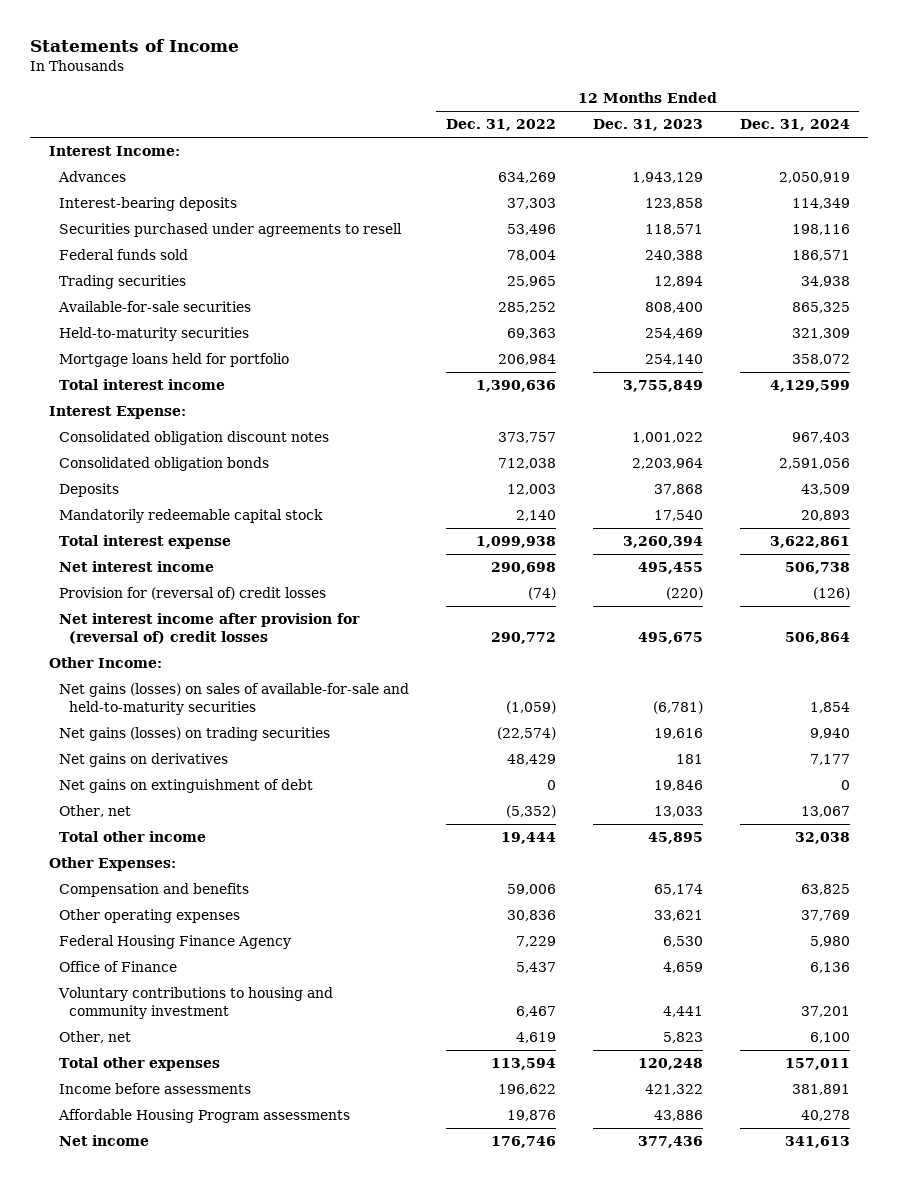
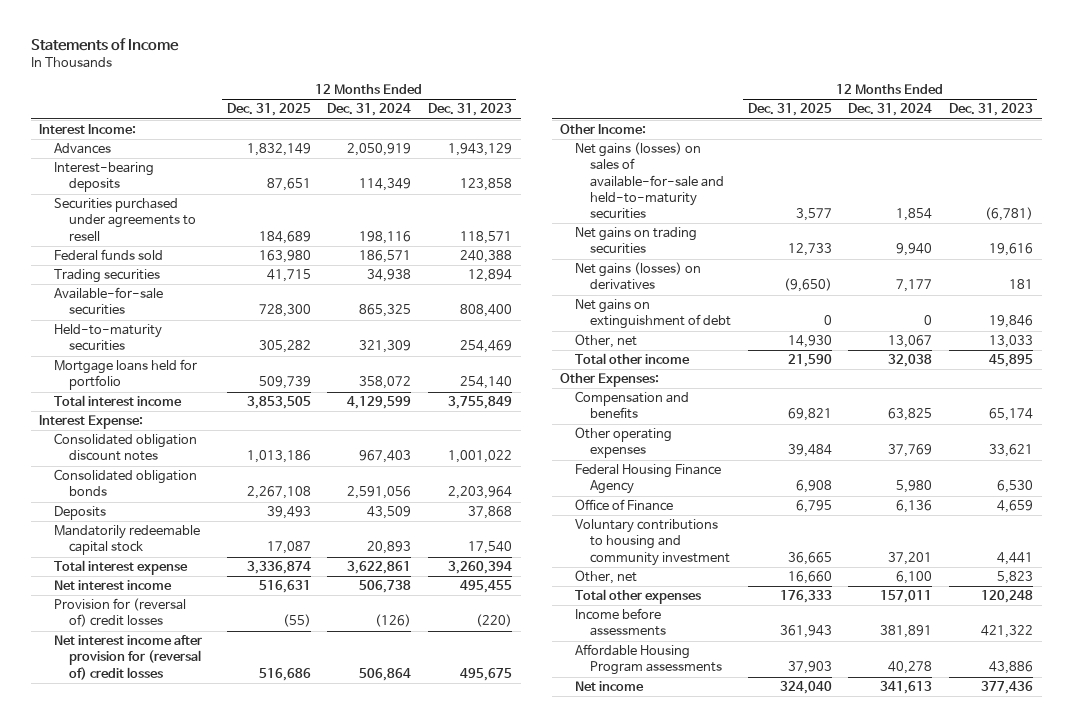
[445,119,556,132] Dec. 31, 2022 -> none
none -> [226,103,311,117] Dec. 31, 2025
[58,727,330,742] Net gains (losses) on trading securities -> [575,227,698,255] Net gains on trading securities
[58,753,228,768] Net gains on derivatives -> [575,262,702,291] Net gains (losses) on derivatives

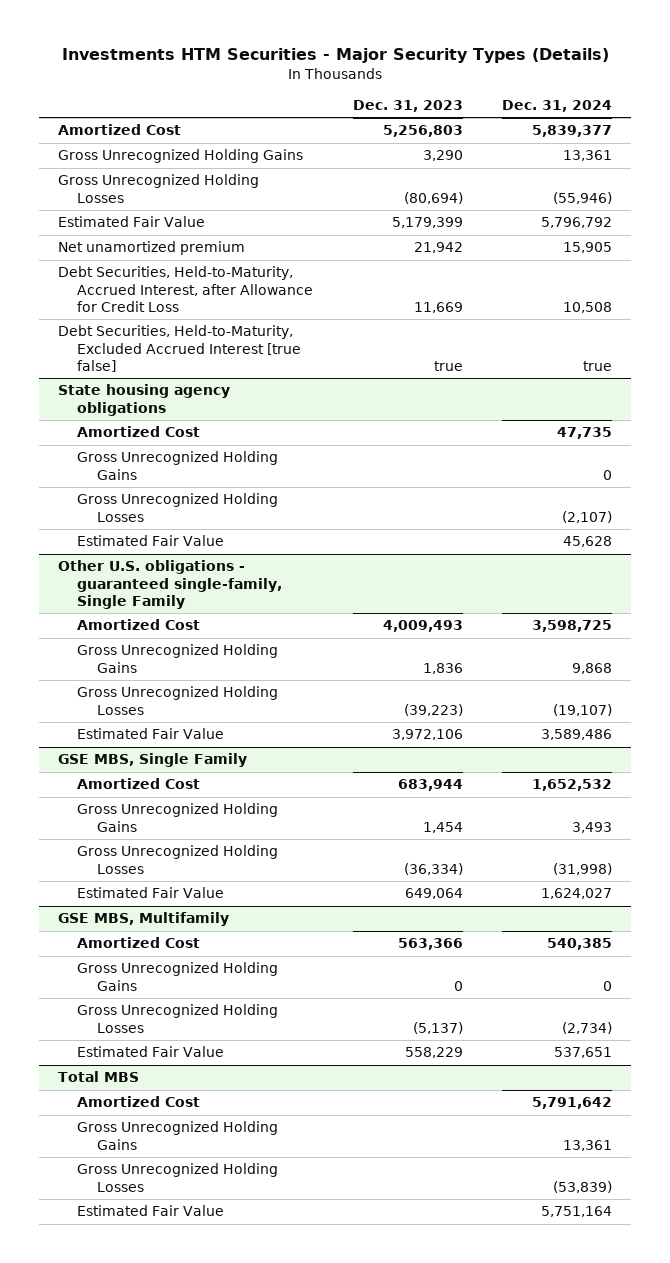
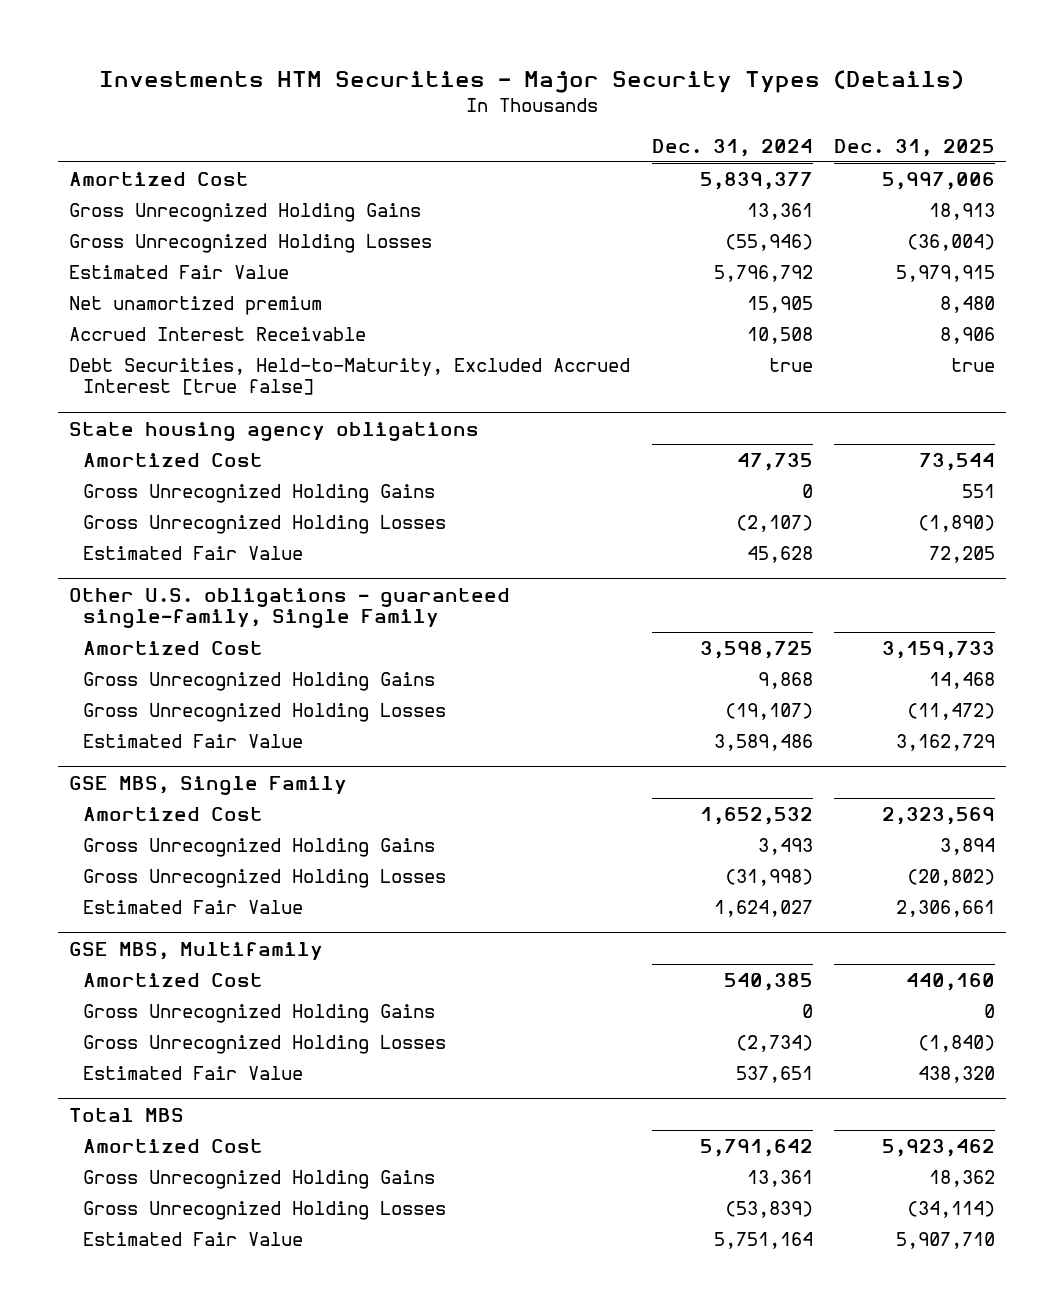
[352,99,463,112] Dec. 31, 2023 -> none
none -> [834,139,996,158] Dec. 31, 2025
[58,266,314,312] Debt Securities, Held-to-Maturity, Accrued Interest, after Allowance for Credit Loss -> [68,326,366,341] Accrued Interest Receivable

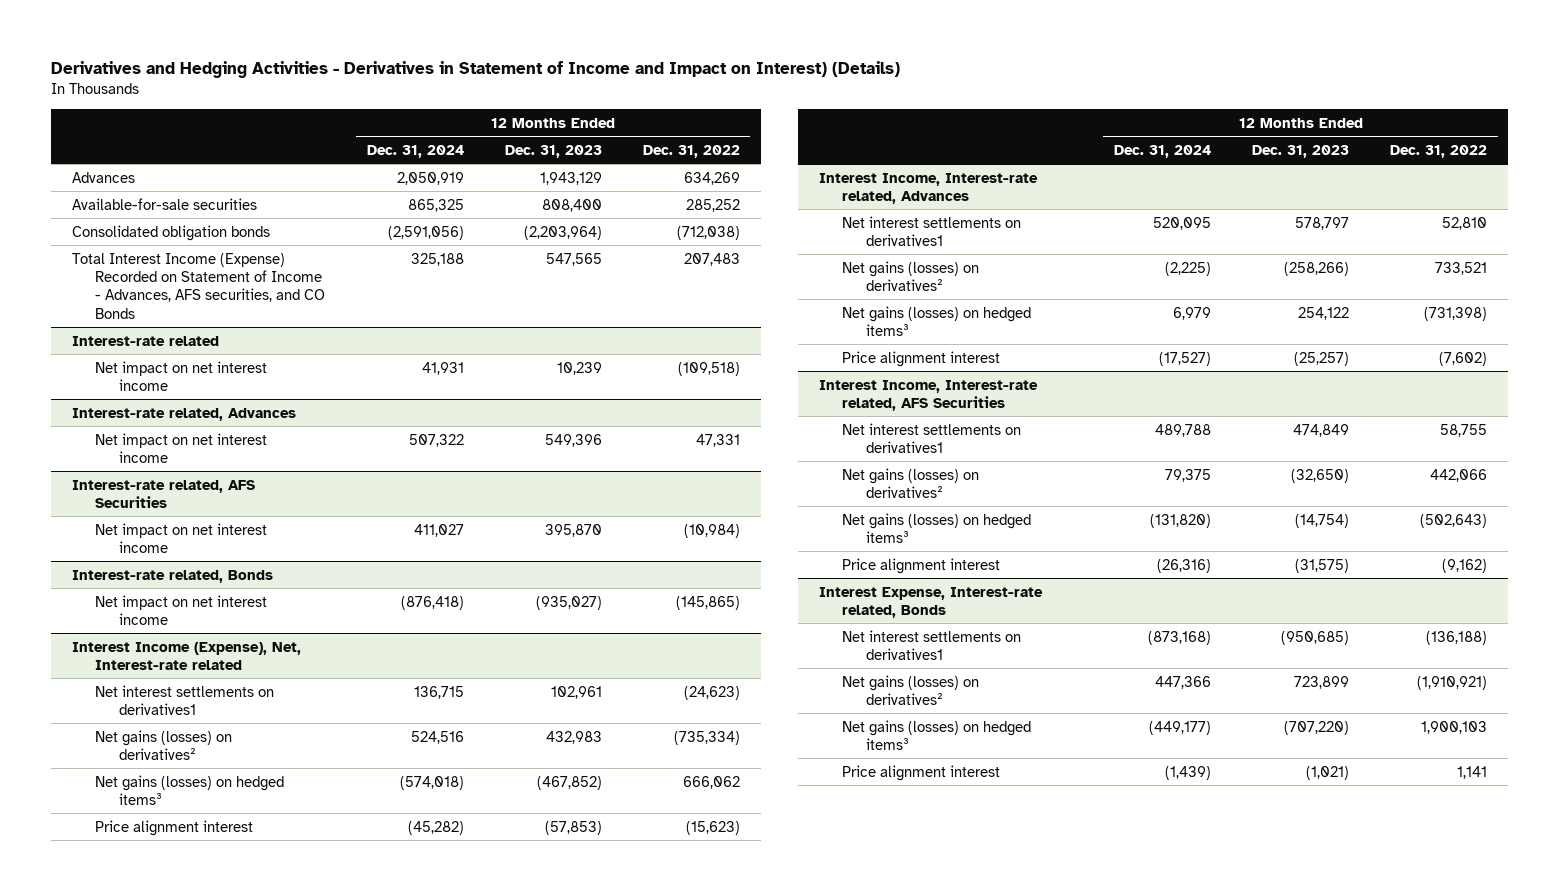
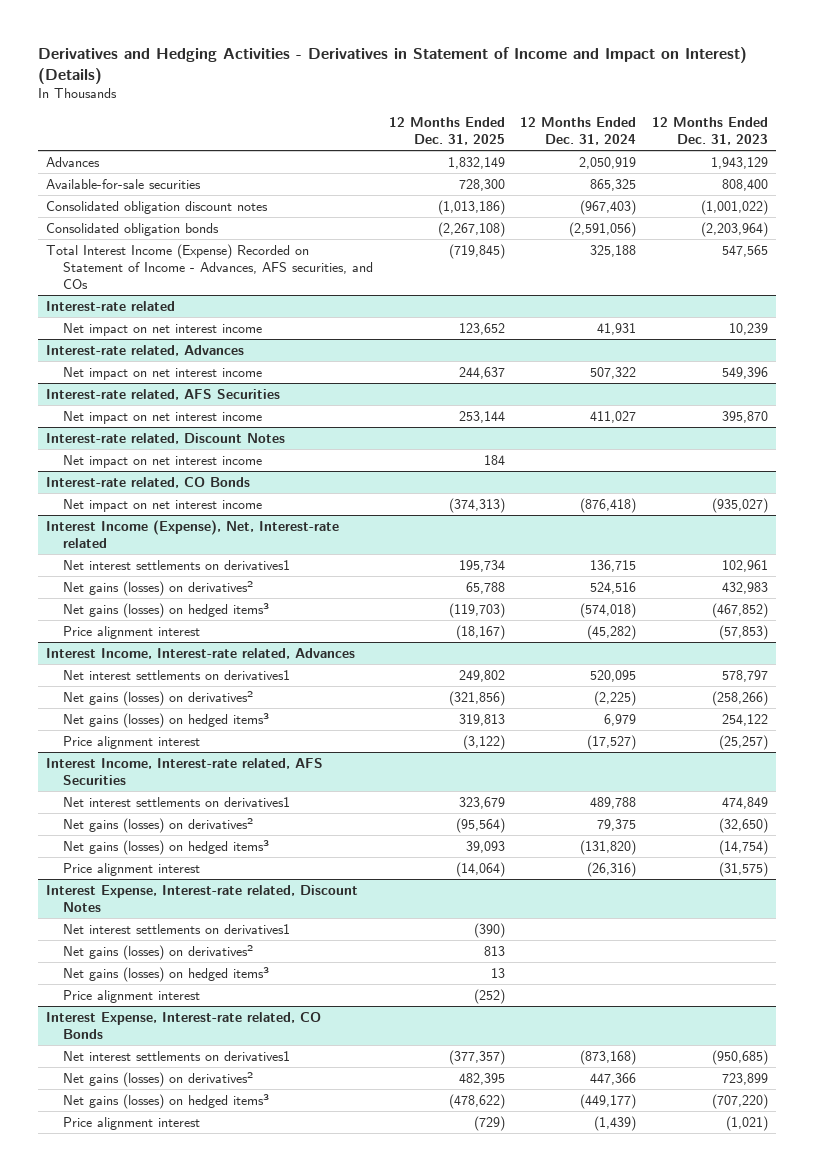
[643,145,741,159] Dec. 31, 2022 -> none
none -> [388,116,505,145] 12 Months Ended Dec. 31, 2025
none -> [46,200,269,214] Consolidated obligation discount notes
[71,252,326,319] Total Interest Income (Expense) Recorded on Statement of Income - Advances, AFS securities, and CO Bonds -> [46,243,374,289] Total Interest Income (Expense) Recorded on Statement of Income - Advances, AFS securities, and COs
none -> [46,432,286,444] Interest-rate related, Discount Notes
none -> [63,454,263,468] Net impact on net interest income
[71,569,273,583] Interest-rate related, Bonds -> [46,476,251,488] Interest-rate related, CO Bonds
none -> [46,884,359,912] Interest Expense, Interest-rate related, Discount Notes
none -> [63,923,291,934] Net interest settlements on derivatives1
none -> [63,944,254,960] Net gains (losses) on derivatives²
none -> [63,966,270,982] Net gains (losses) on hedged items³
none -> [63,989,201,1003] Price alignment interest
[818,586,1043,618] Interest Expense, Interest-rate related, Bonds -> [46,1011,322,1039] Interest Expense, Interest-rate related, CO Bonds

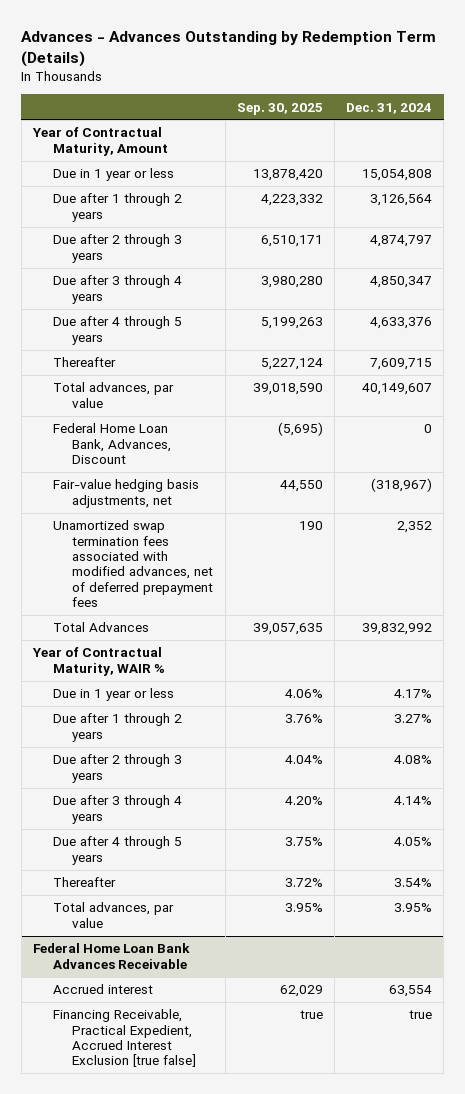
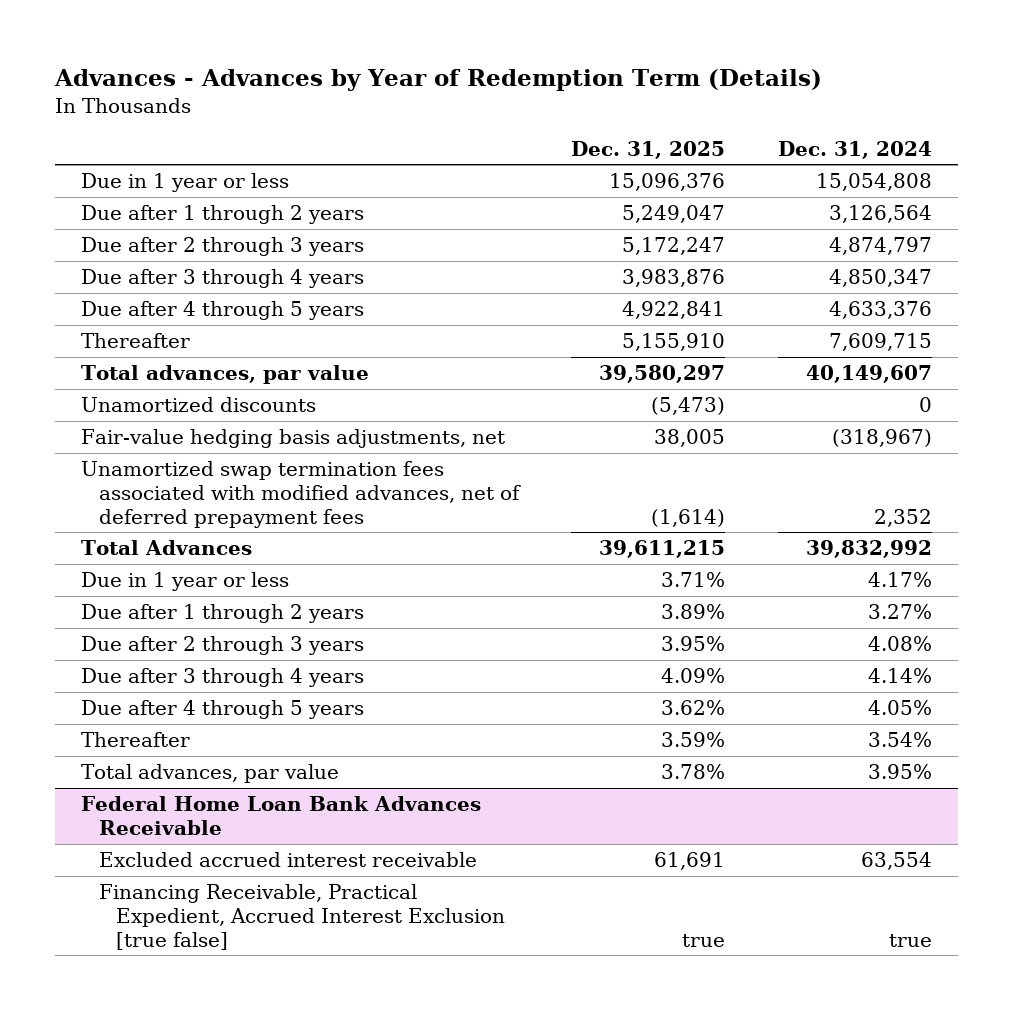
[21,31,437,67] Advances - Advances Outstanding by Redemption Term (Details) -> [54,68,823,91] Advances - Advances by Year of Redemption Term (Details)
[236,102,323,115] Sep. 30, 2025 -> none
none -> [571,140,726,159] Dec. 31, 2025
[32,127,168,156] Year of Contractual Maturity, Amount -> none
[52,423,172,465] Federal Home Loan Bank, Advances, Discount -> [81,397,317,413] Unamortized discounts
[32,647,165,676] Year of Contractual Maturity, WAIR % -> none
[52,984,153,995] Accrued interest -> [98,852,477,868] Excluded accrued interest receivable

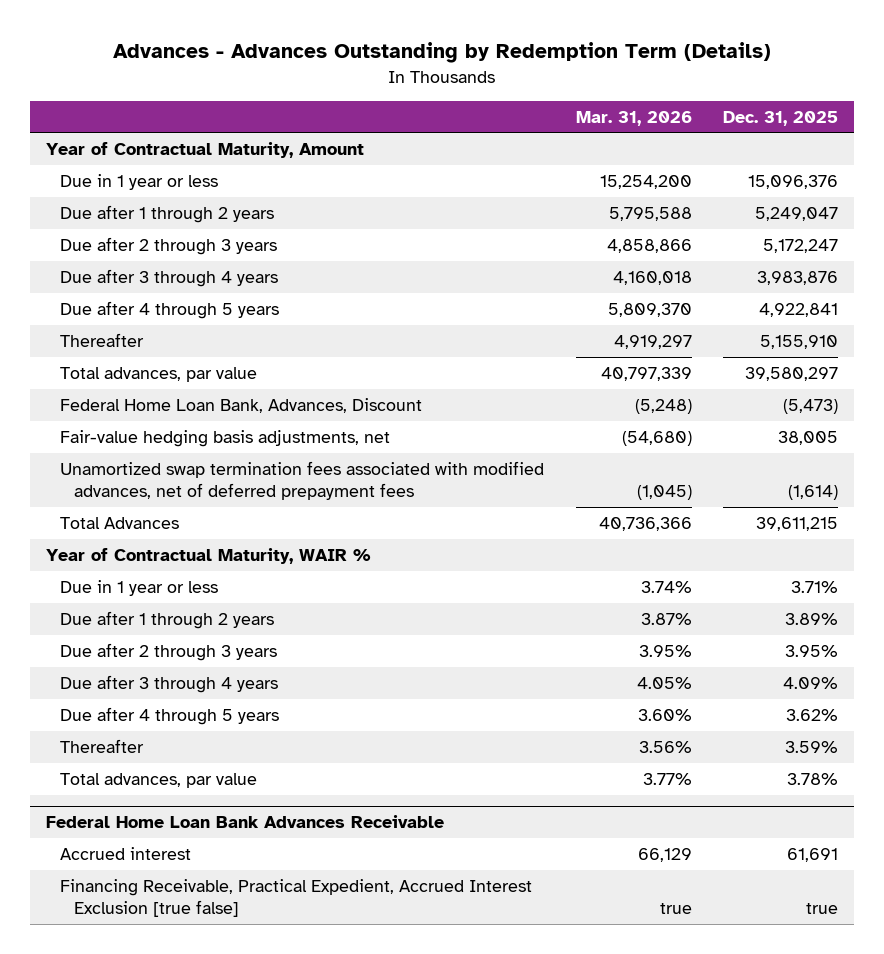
[54,68,823,91] Advances - Advances by Year of Redemption Term (Details) -> [113,42,772,64] Advances - Advances Outstanding by Redemption Term (Details)
[777,140,932,159] Dec. 31, 2024 -> none
none -> [575,110,692,126] Mar. 31, 2026
none -> [46,141,365,158] Year of Contractual Maturity, Amount
[81,397,317,413] Unamortized discounts -> [59,397,422,413] Federal Home Loan Bank, Advances, Discount
none -> [46,547,372,564] Year of Contractual Maturity, WAIR %
[98,852,477,868] Excluded accrued interest receivable -> [59,846,191,860] Accrued interest

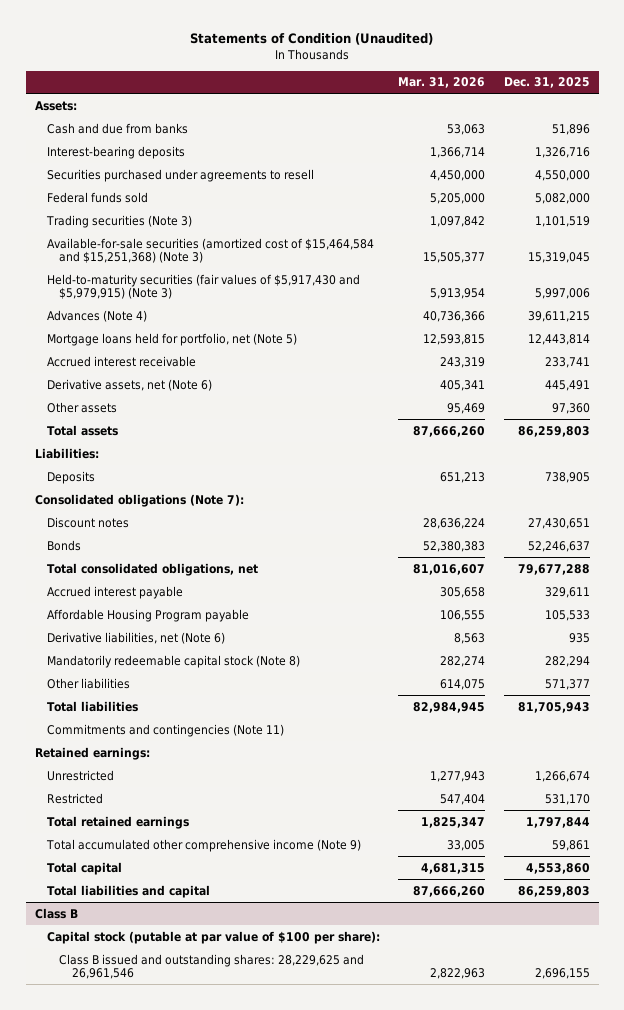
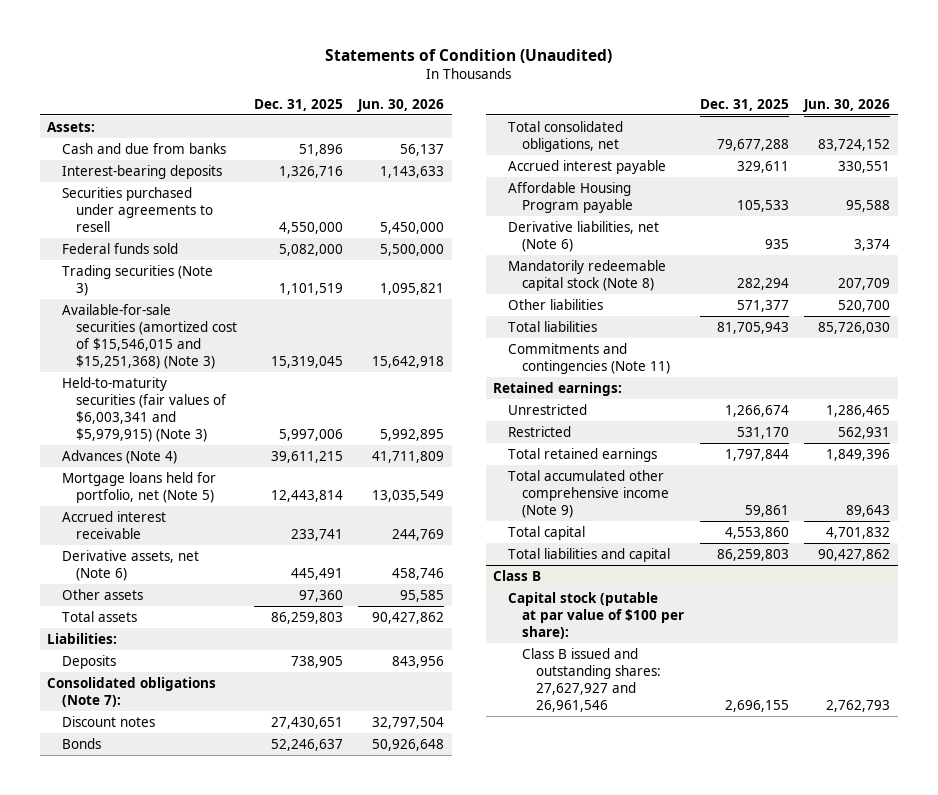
[398,77,486,89] Mar. 31, 2026 -> none
none -> [357,98,445,112] Jun. 30, 2026
[47,237,375,264] Available-for-sale securities (amortized cost of $15,464,584 and $15,251,368) (Note 3) -> [61,304,238,369] Available-for-sale securities (amortized cost of $15,546,015 and $15,251,368) (Note 3)
[47,273,361,300] Held-to-maturity securities (fair values of $5,917,430 and $5,979,915) (Note 3) -> [61,377,228,442] Held-to-maturity securities (fair values of $6,003,341 and $5,979,915) (Note 3)
[59,953,365,980] Class B issued and outstanding shares: 28,229,625 and 26,961,546 -> [522,648,662,712] Class B issued and outstanding shares: 27,627,927 and 26,961,546

